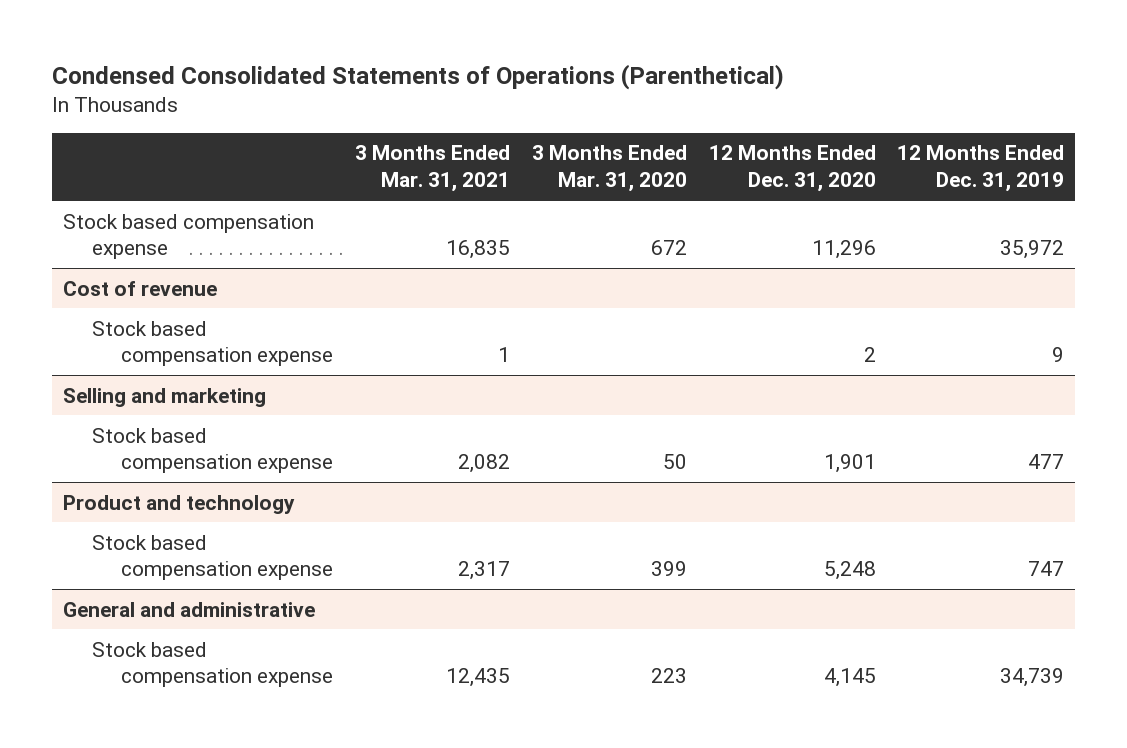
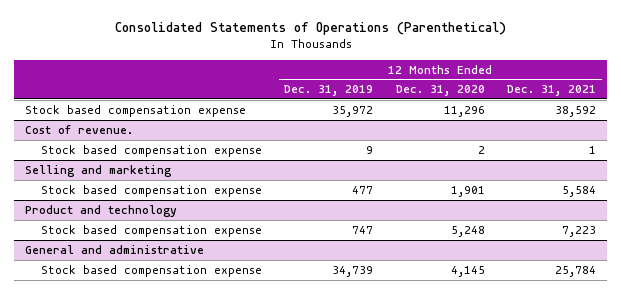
[51,63,784,90] Condensed Consolidated Statements of Operations (Parenthetical) -> [114,22,506,36] Consolidated Statements of Operations (Parenthetical)
[354,145,510,193] 3 Months Ended Mar. 31, 2021 -> none
[531,145,687,193] 3 Months Ended Mar. 31, 2020 -> none
none -> [507,85,597,97] Dec. 31, 2021
[62,280,217,296] Cost of revenue -> [24,124,133,134] Cost of revenue.

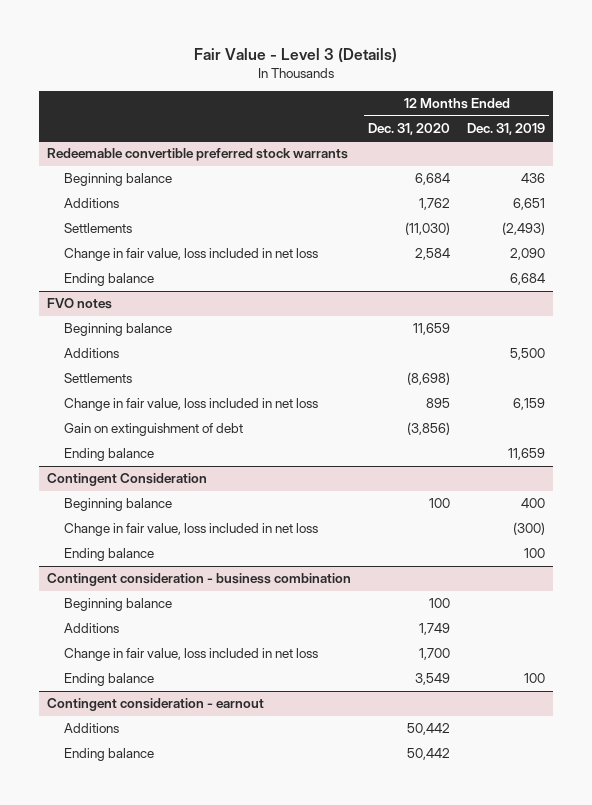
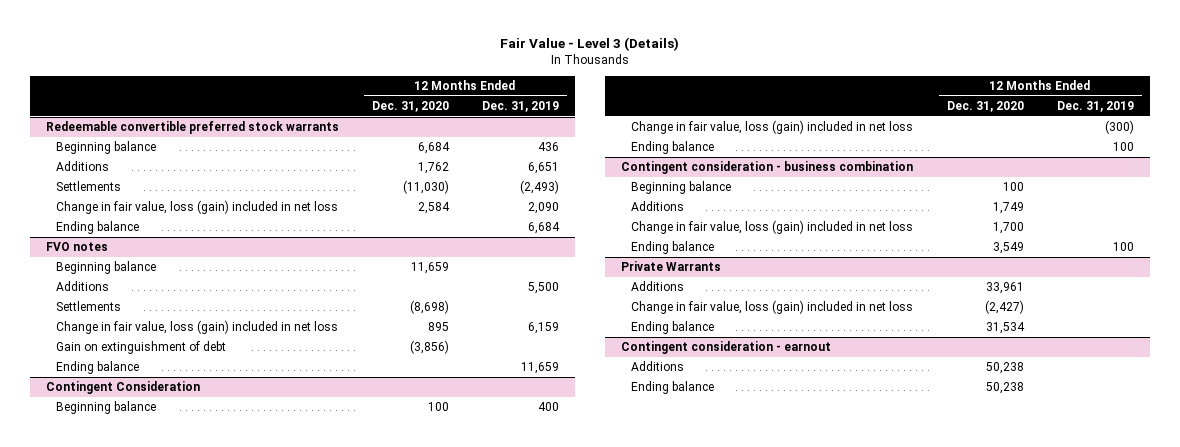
[64,248,319,262] Change in fair value, loss included in net loss -> [56,200,339,215] Change in fair value, loss (gain) included in net loss
[64,398,319,412] Change in fair value, loss included in net loss -> [56,320,339,335] Change in fair value, loss (gain) included in net loss
[64,523,319,537] Change in fair value, loss included in net loss -> [630,120,913,135] Change in fair value, loss (gain) included in net loss
[64,648,319,662] Change in fair value, loss included in net loss -> [630,220,913,235] Change in fair value, loss (gain) included in net loss
none -> [620,261,721,272] Private Warrants
none -> [630,281,684,292] Additions
none -> [630,300,913,315] Change in fair value, loss (gain) included in net loss
none -> [630,321,714,335] Ending balance
[407,723,451,736] 50,442 -> [985,362,1024,375] 50,238
[407,748,451,761] 50,442 -> [985,382,1024,395] 50,238

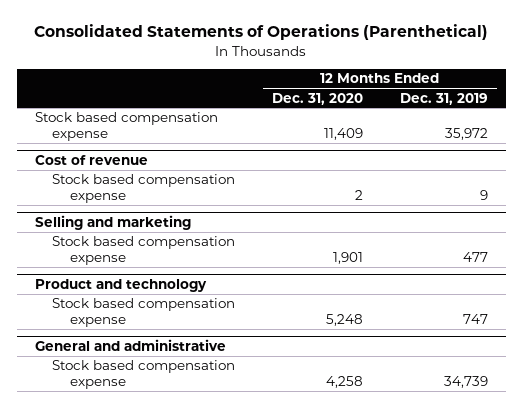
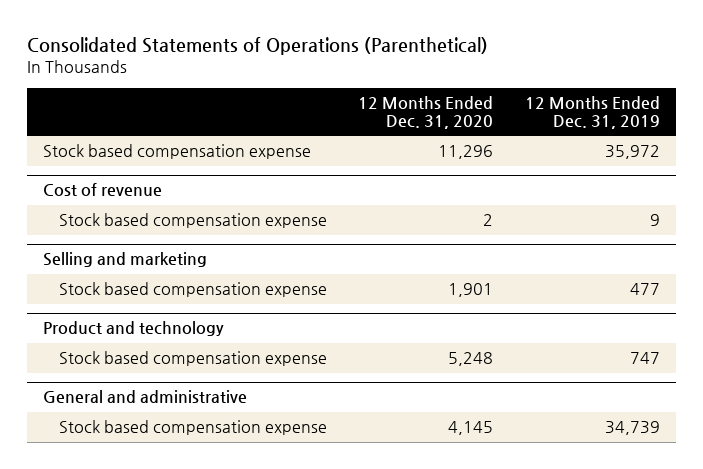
[324,127,364,140] 11,409 -> [438,145,494,160] 11,296
[326,375,364,388] 4,258 -> [448,421,494,436] 4,145

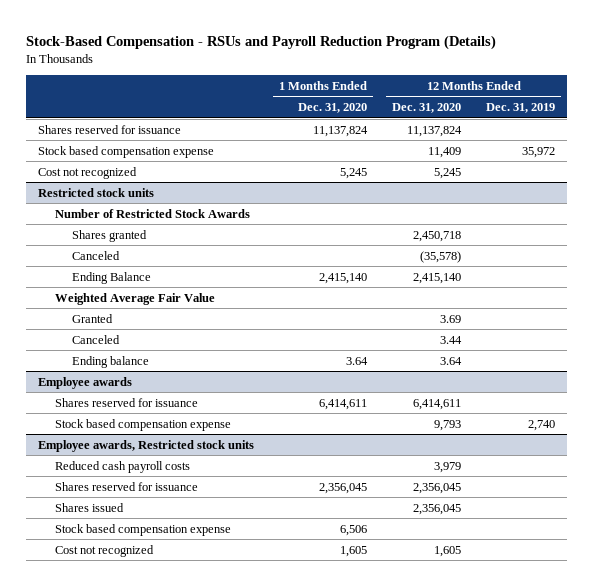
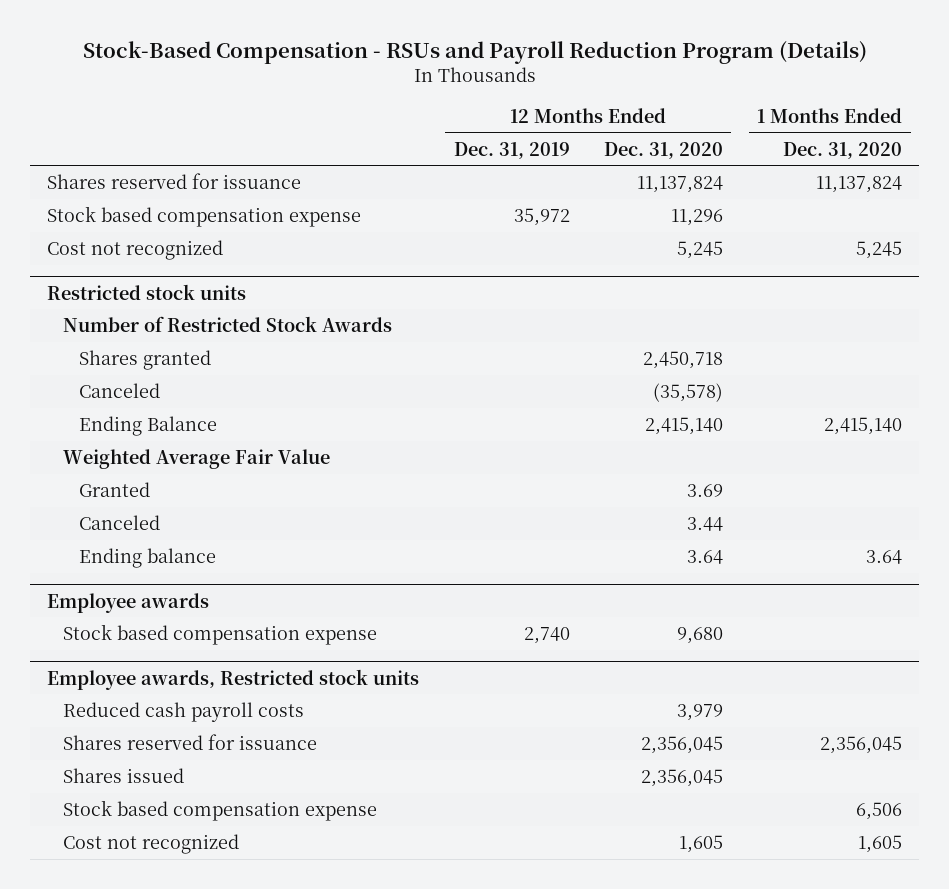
[428,146,462,158] 11,409 -> [670,208,723,226] 11,296
[55,397,199,407] Shares reserved for issuance -> none
[434,419,462,431] 9,793 -> [676,626,723,644] 9,680

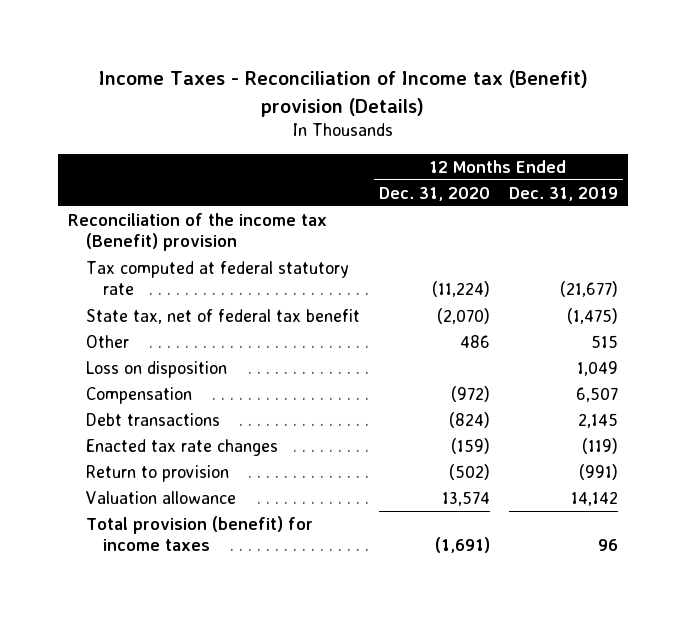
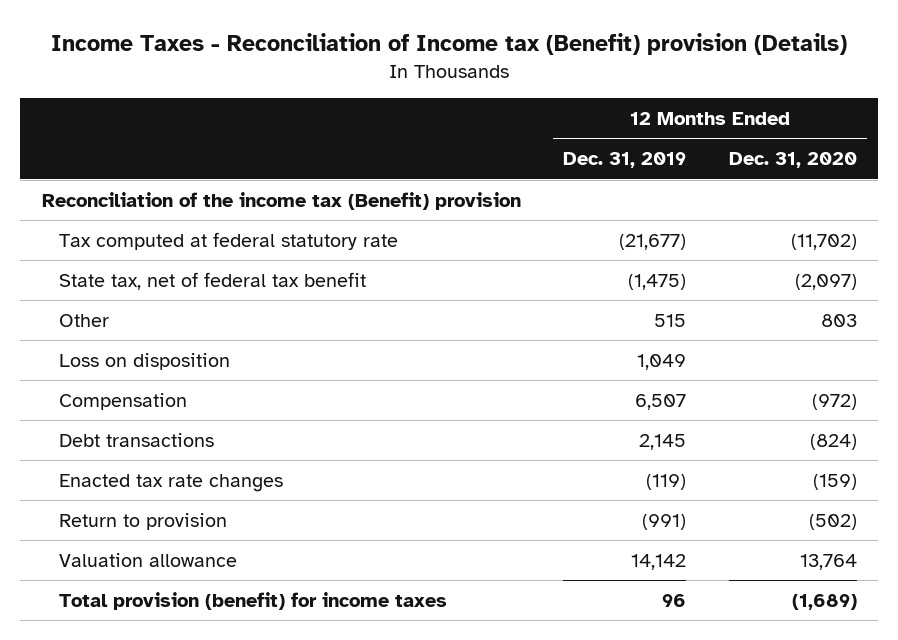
[431,281,490,298] (11,224) -> [790,233,857,250] (11,702)
[436,307,490,324] (2,070) -> [794,273,857,290] (2,097)
[459,334,490,348] 486 -> [820,313,857,327] 803
[441,490,490,506] 13,574 -> [799,553,857,570] 13,764
[434,537,490,554] (1,691) -> [791,593,857,610] (1,689)

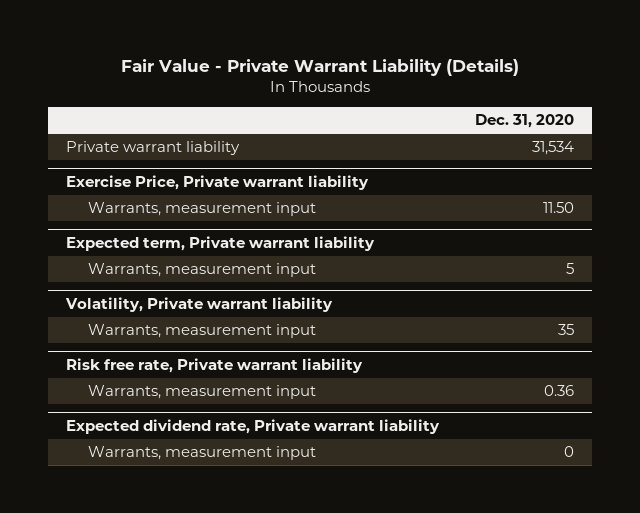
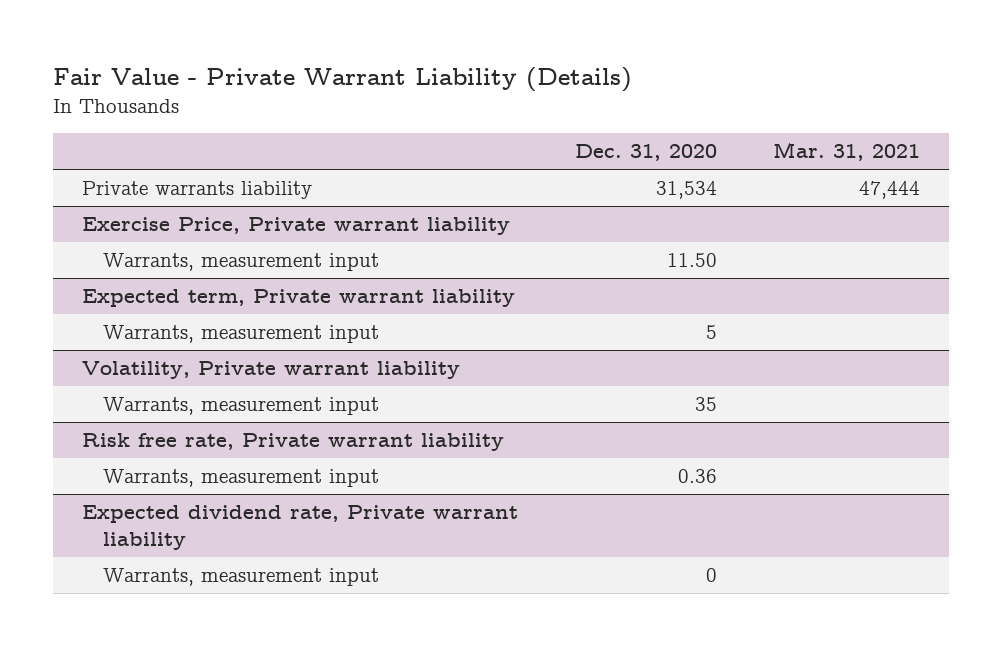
none -> [773,142,921,162] Mar. 31, 2021
[66,141,241,156] Private warrant liability -> [81,181,312,200] Private warrants liability

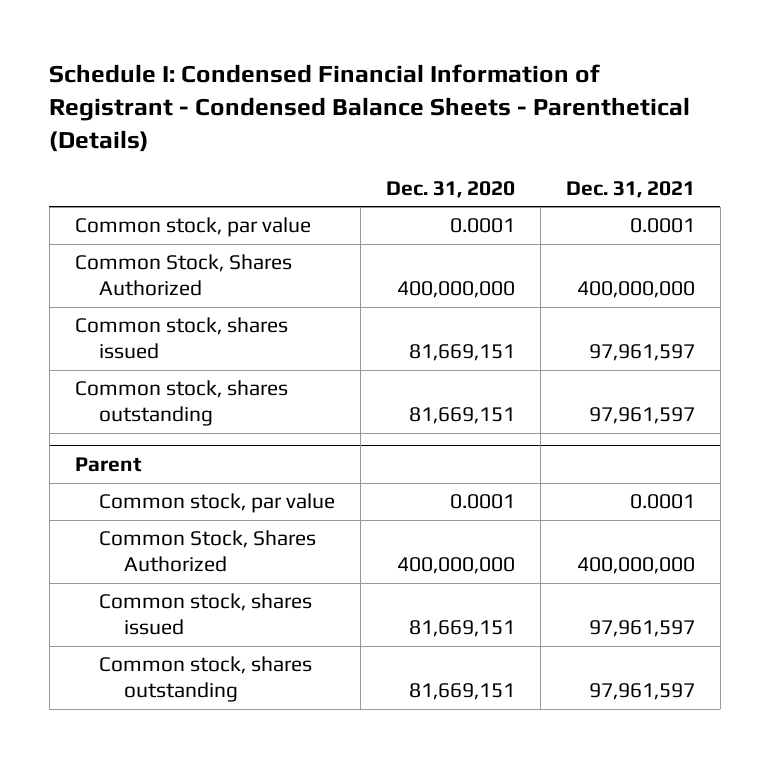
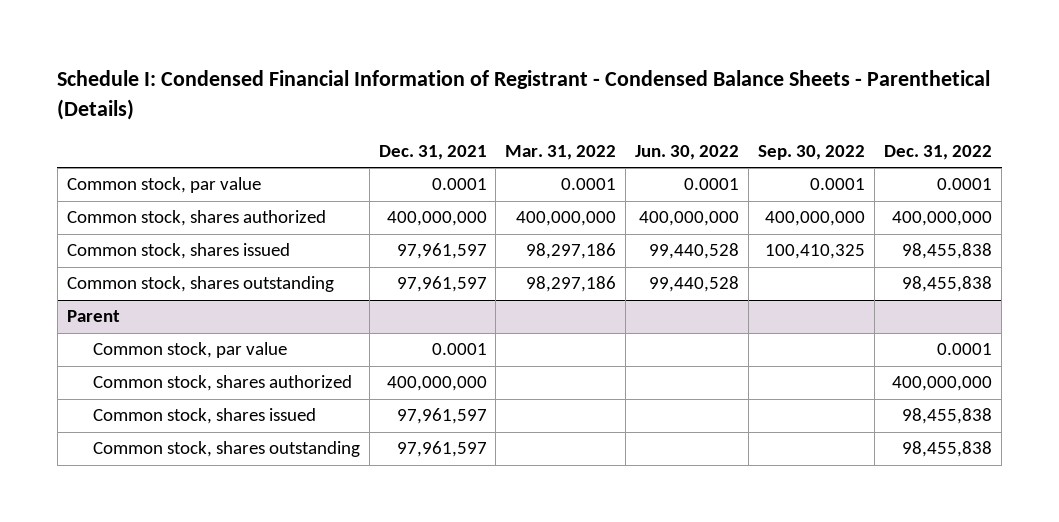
[386,180,516,198] Dec. 31, 2020 -> none
none -> [505,145,617,161] Mar. 31, 2022
none -> [635,145,740,161] Jun. 30, 2022
none -> [758,145,866,161] Sep. 30, 2022
none -> [884,145,993,161] Dec. 31, 2022
[74,254,292,297] Common Stock, Shares Authorized -> [66,210,326,227] Common stock, shares authorized
[99,530,317,573] Common Stock, Shares Authorized -> [92,375,352,392] Common stock, shares authorized

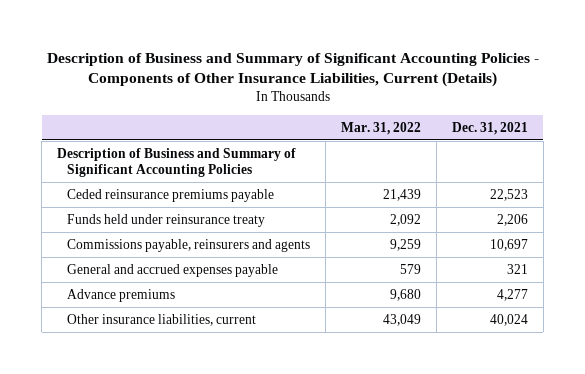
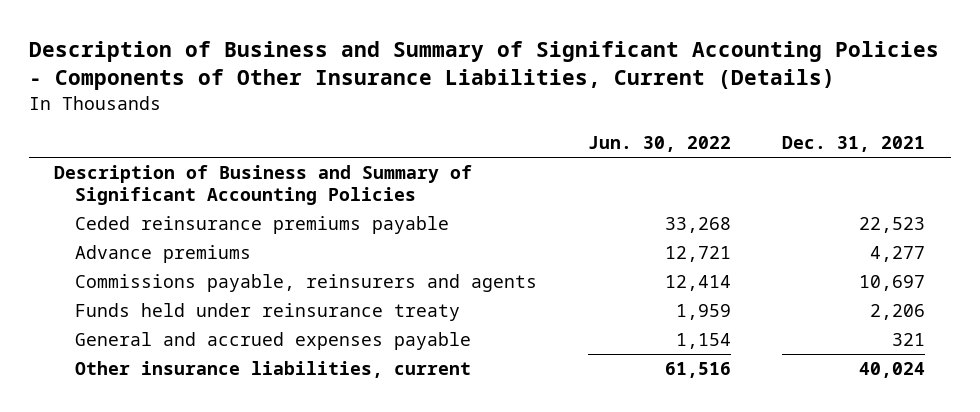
[340,121,421,135] Mar. 31, 2022 -> none
none -> [588,136,732,153] Jun. 30, 2022
[66,288,175,302] Advance premiums -> [75,245,252,264] Advance premiums
[66,213,265,227] Funds held under reinsurance treaty -> [75,303,461,322] Funds held under reinsurance treaty

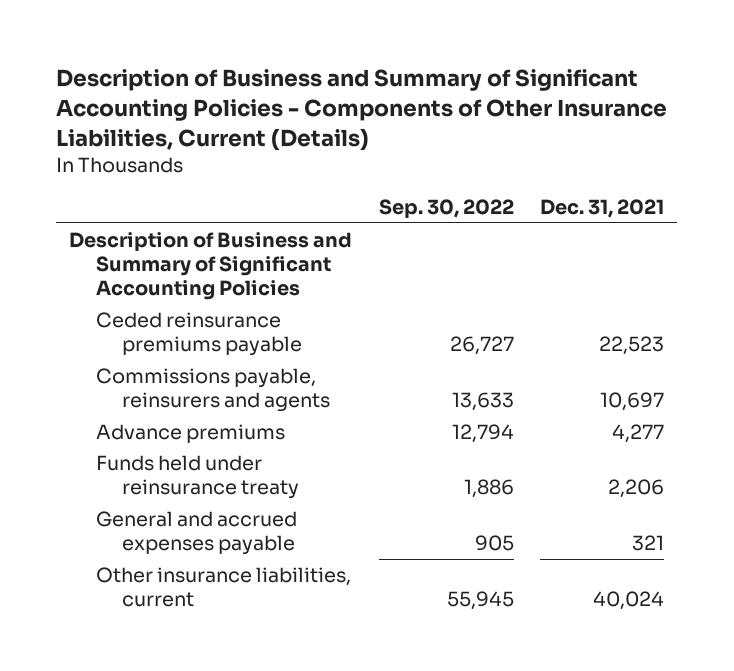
[588,136,732,153] Jun. 30, 2022 -> none
none -> [378,198,514,218] Sep. 30, 2022
[75,245,252,264] Advance premiums -> [95,423,285,443] Advance premiums

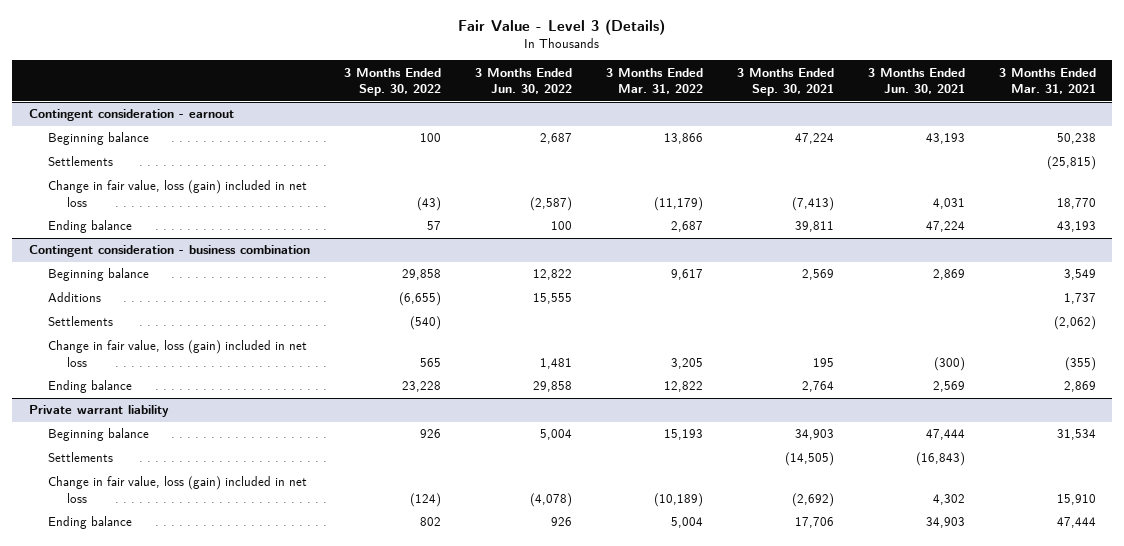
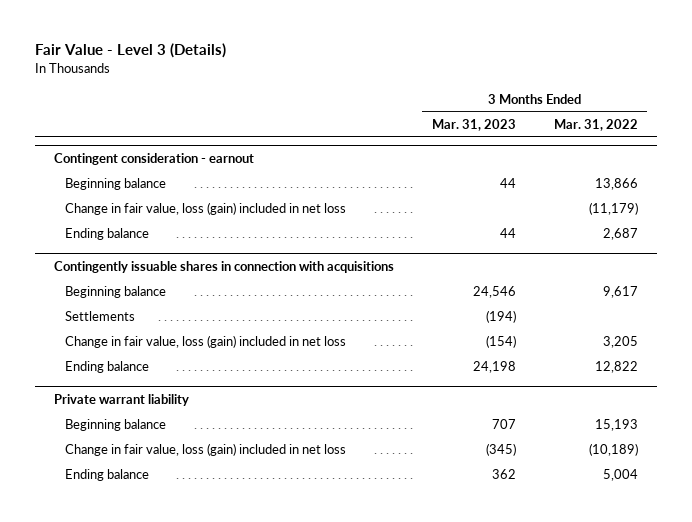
[343,67,441,97] 3 Months Ended Sep. 30, 2022 -> none
[474,67,572,95] 3 Months Ended Jun. 30, 2022 -> none
[736,67,834,97] 3 Months Ended Sep. 30, 2021 -> none
[867,67,965,95] 3 Months Ended Jun. 30, 2021 -> none
[998,67,1096,95] 3 Months Ended Mar. 31, 2021 -> none
none -> [431,119,516,132] Mar. 31, 2023
[48,156,114,167] Settlements -> none
[28,245,310,258] Contingent consideration - business combination -> [53,261,394,274] Contingently issuable shares in connection with acquisitions
[48,292,102,303] Additions -> none
[48,452,114,463] Settlements -> none

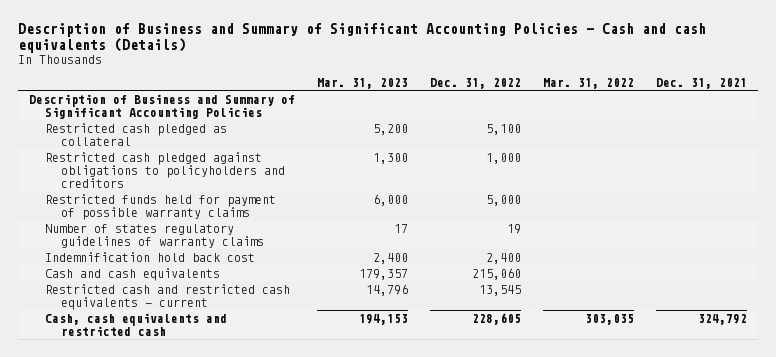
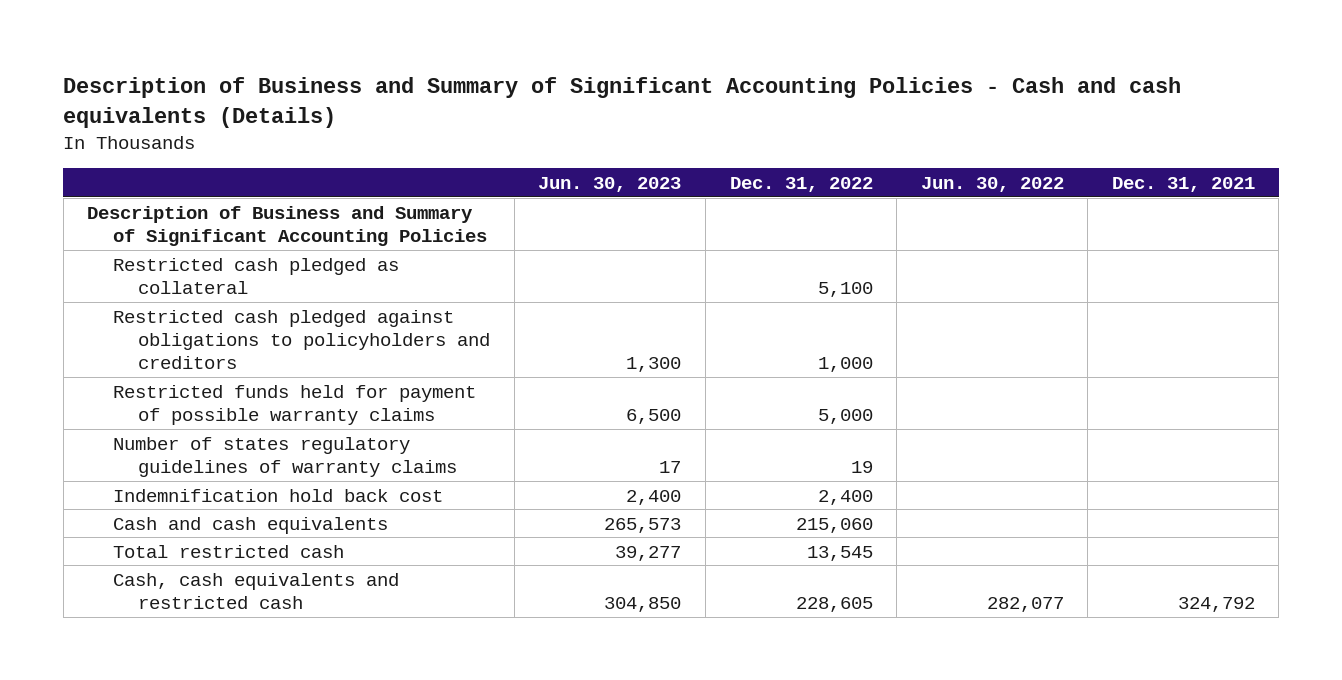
[317,77,409,89] Mar. 31, 2023 -> none
[543,77,635,89] Mar. 31, 2022 -> none
none -> [538,176,682,192] Jun. 30, 2023
none -> [920,176,1064,192] Jun. 30, 2022
[45,283,291,310] Restricted cash and restricted cash equivalents - current -> [112,544,344,558] Total restricted cash

